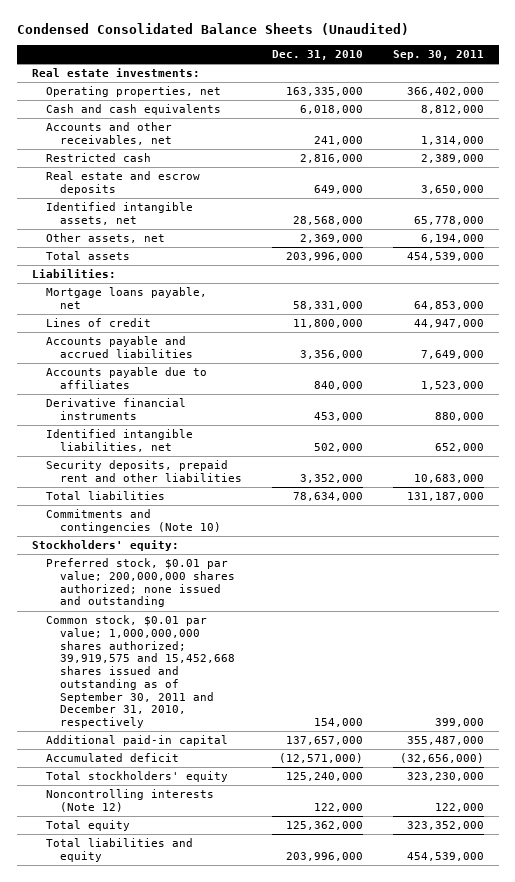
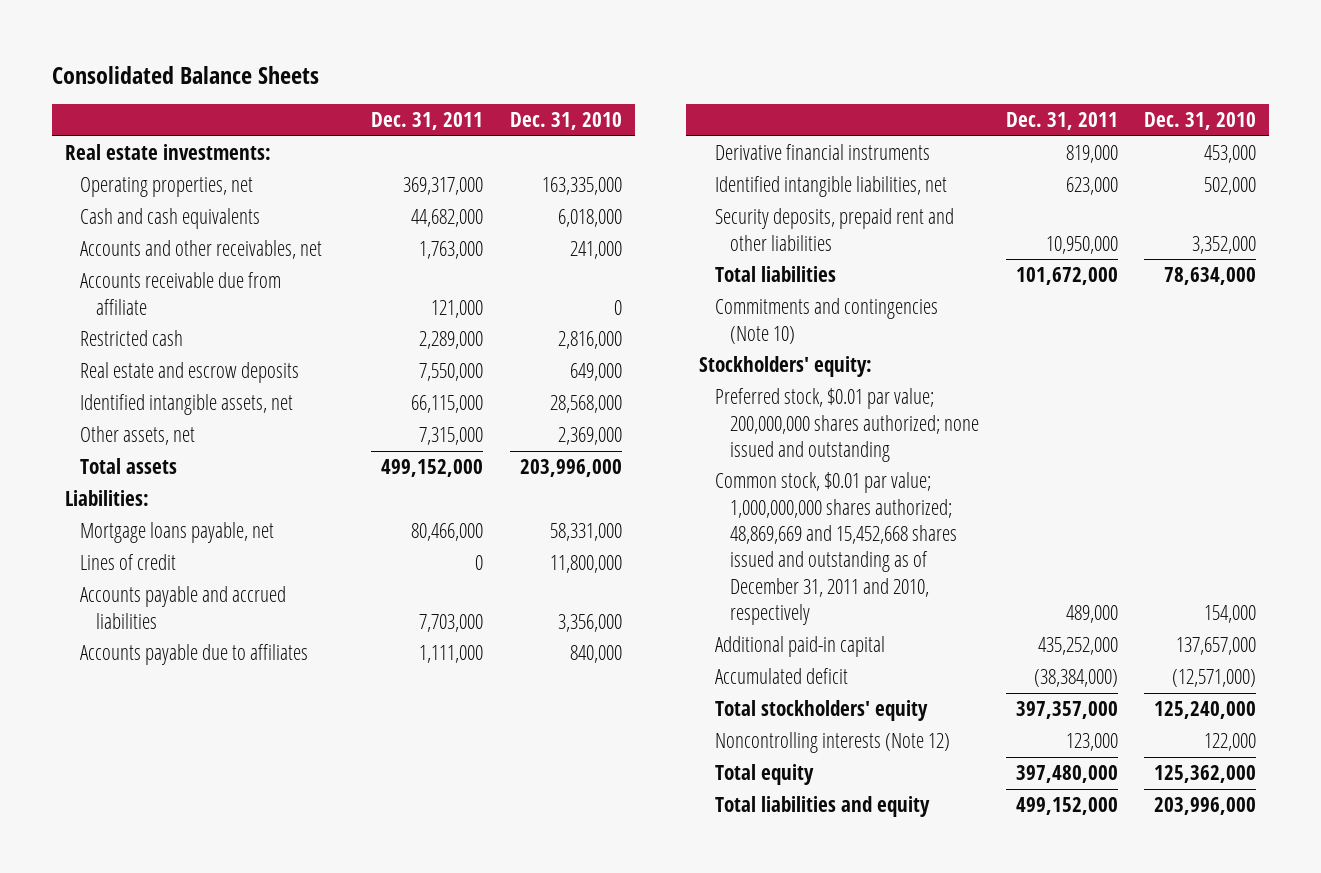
[16,22,409,35] Condensed Consolidated Balance Sheets (Unaudited) -> [51,65,319,84] Consolidated Balance Sheets
[392,49,484,60] Sep. 30, 2011 -> none
none -> [371,112,484,131] Dec. 31, 2011
none -> [80,272,282,315] Accounts receivable due from affiliate
[45,615,236,729] Common stock, $0.01 par value; 1,000,000,000 shares authorized; 39,919,575 and 15,452,668 shares issued and outstanding as of September 30, 2011 and December 31, 2010, respectively -> [714,472,958,626] Common stock, $0.01 par value; 1,000,000,000 shares authorized; 48,869,669 and 15,452,668 shares issued and outstanding as of December 31, 2011 and 2010, respectively

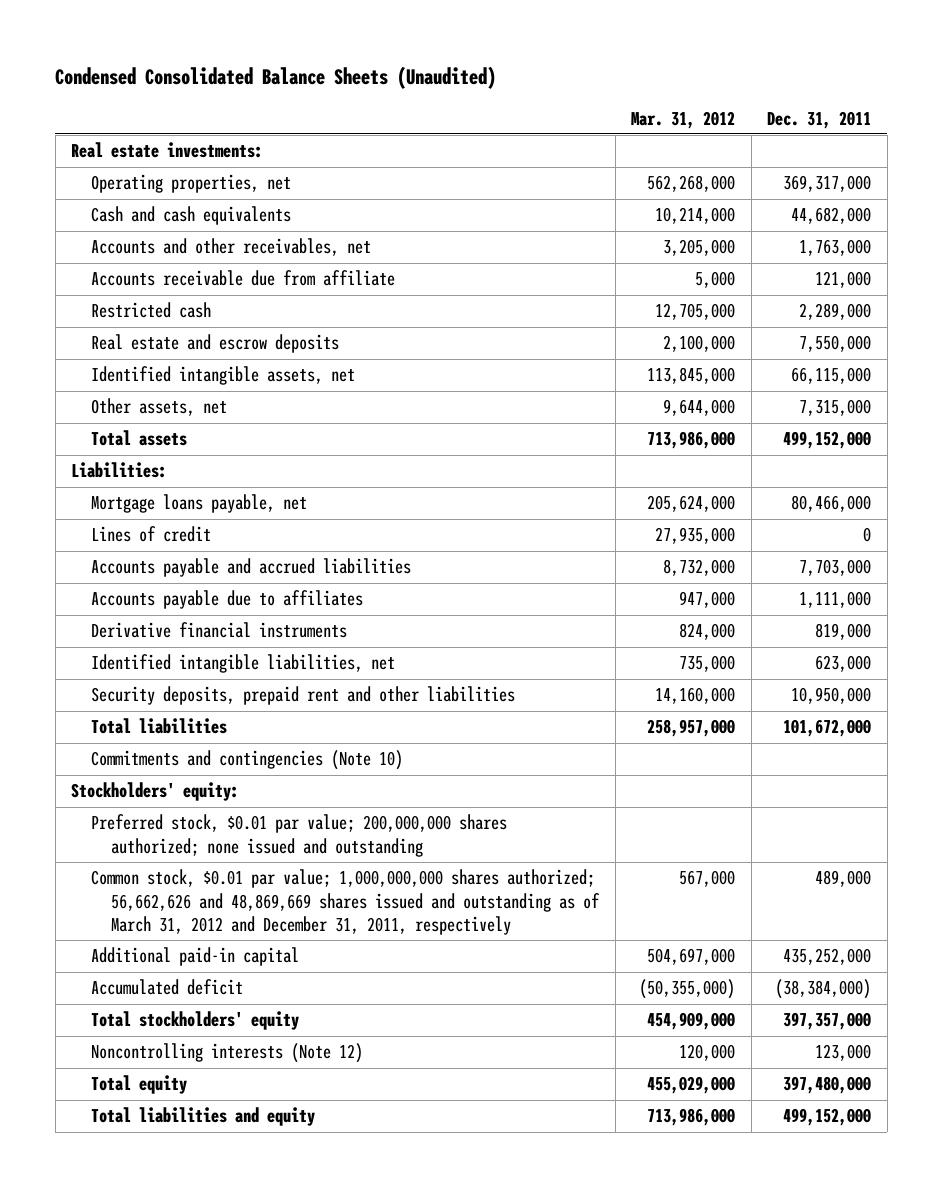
[51,65,319,84] Consolidated Balance Sheets -> [55,65,497,89] Condensed Consolidated Balance Sheets (Unaudited)
[509,112,622,131] Dec. 31, 2010 -> none
none -> [631,110,736,129] Mar. 31, 2012
[714,472,958,626] Common stock, $0.01 par value; 1,000,000,000 shares authorized; 48,869,669 and 15,452,668 shares issued and outstanding as of December 31, 2011 and 2010, respectively -> [91,869,601,936] Common stock, $0.01 par value; 1,000,000,000 shares authorized; 56,662,626 and 48,869,669 shares issued and outstanding as of March 31, 2012 and December 31, 2011, respectively

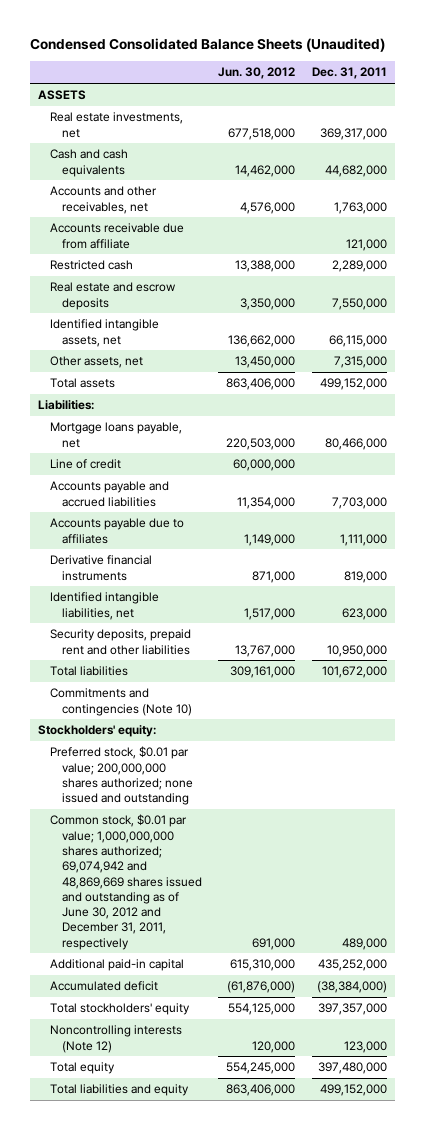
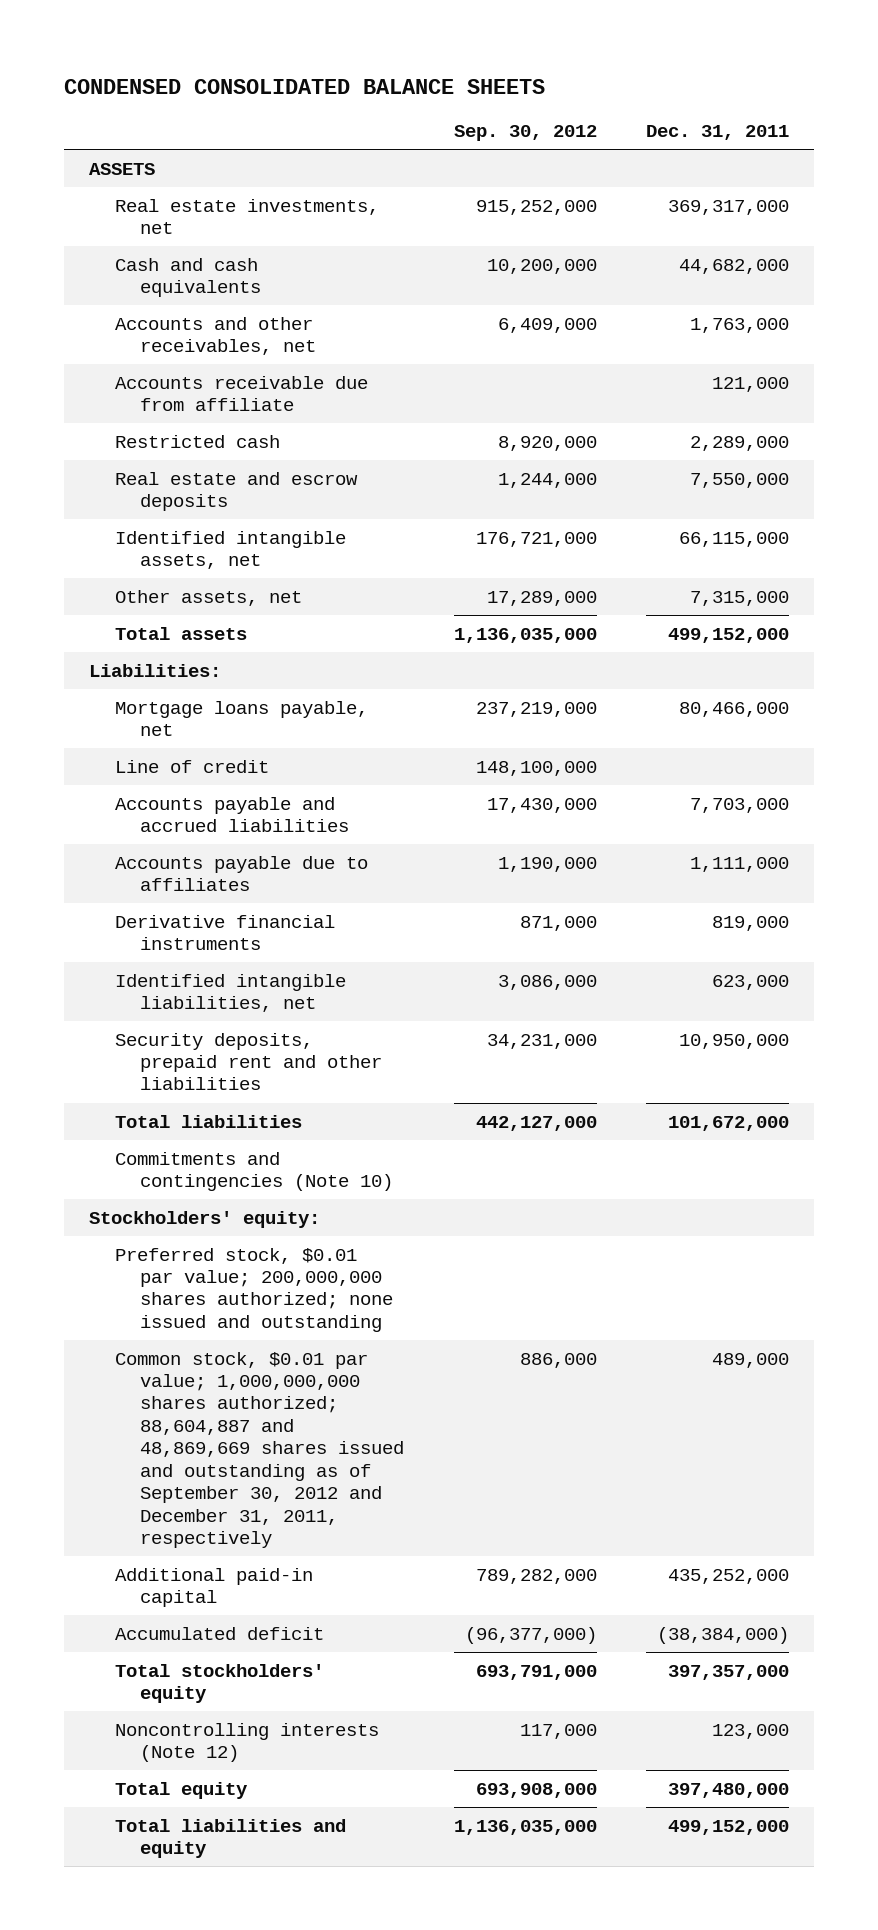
[29,37,385,52] Condensed Consolidated Balance Sheets (Unaudited) -> [64,78,546,94] CONDENSED CONSOLIDATED BALANCE SHEETS
[218,67,296,80] Jun. 30, 2012 -> none
none -> [453,125,597,142] Sep. 30, 2012
[49,814,202,950] Common stock, $0.01 par value; 1,000,000,000 shares authorized; 69,074,942 and 48,869,669 shares issued and outstanding as of June 30, 2012 and December 31, 2011, respectively -> [114,1351,405,1549] Common stock, $0.01 par value; 1,000,000,000 shares authorized; 88,604,887 and 48,869,669 shares issued and outstanding as of September 30, 2012 and December 31, 2011, respectively

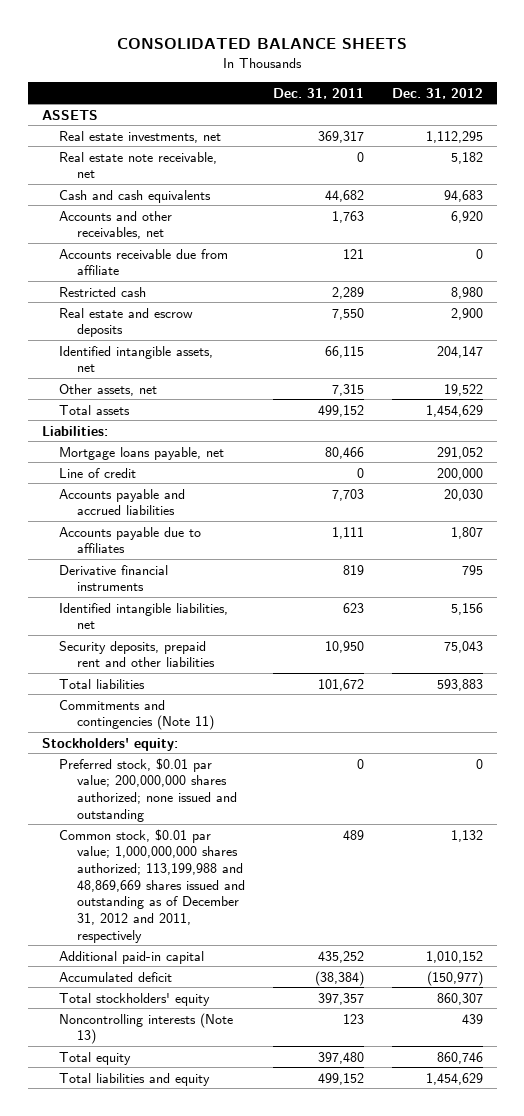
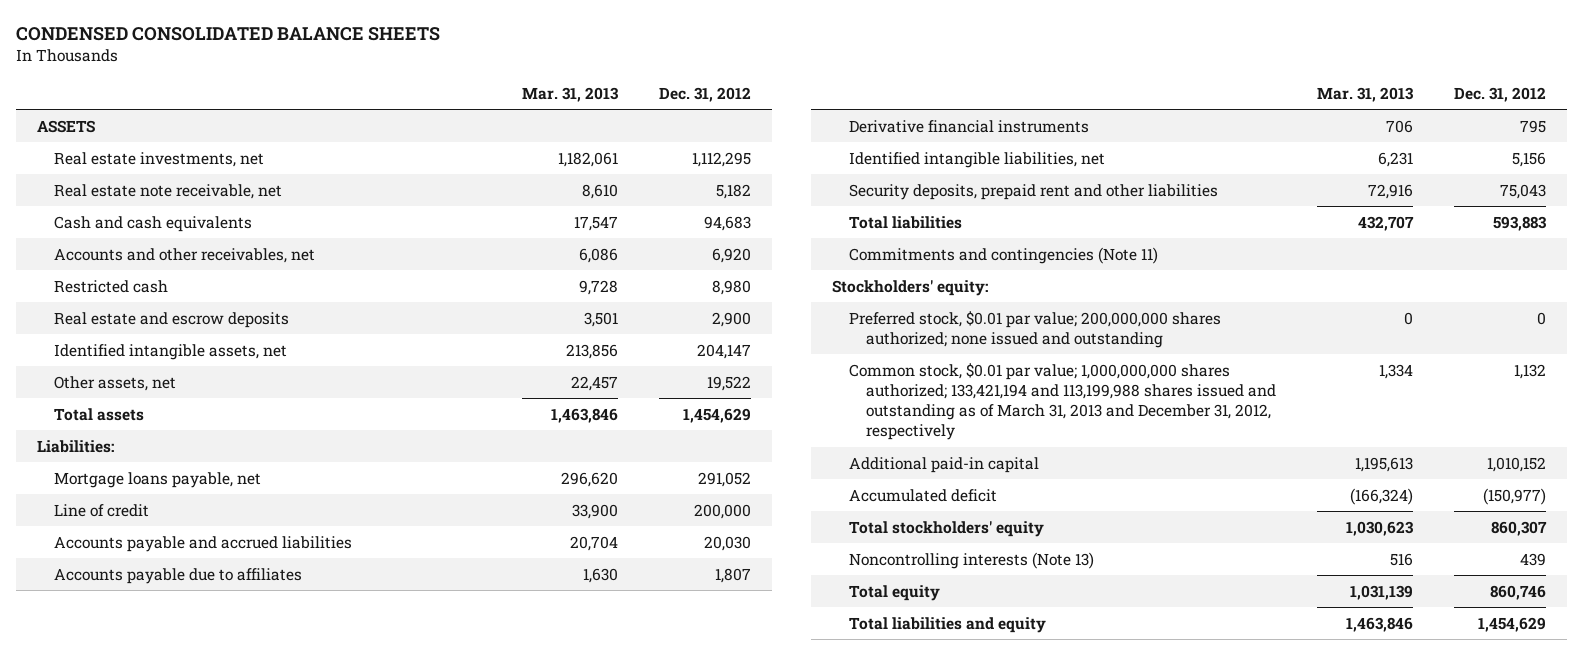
[117,38,408,50] CONSOLIDATED BALANCE SHEETS -> [16,27,441,42] CONDENSED CONSOLIDATED BALANCE SHEETS
[272,87,364,99] Dec. 31, 2011 -> none
none -> [522,86,620,102] Mar. 31, 2013
[59,248,229,276] Accounts receivable due from affiliate -> none
[59,828,245,943] Common stock, $0.01 par value; 1,000,000,000 shares authorized; 113,199,988 and 48,869,669 shares issued and outstanding as of December 31, 2012 and 2011, respectively -> [848,362,1276,441] Common stock, $0.01 par value; 1,000,000,000 shares authorized; 133,421,194 and 113,199,988 shares issued and outstanding as of March 31, 2013 and December 31, 2012, respectively

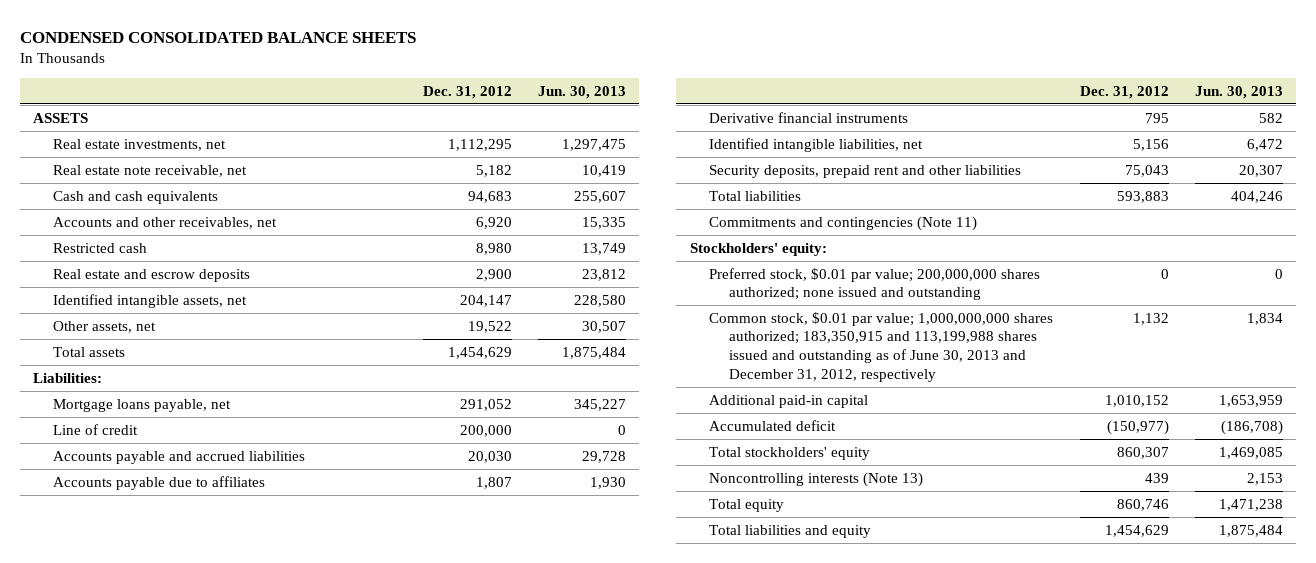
[522,86,620,102] Mar. 31, 2013 -> none
none -> [538,85,627,99] Jun. 30, 2013
[848,362,1276,441] Common stock, $0.01 par value; 1,000,000,000 shares authorized; 133,421,194 and 113,199,988 shares issued and outstanding as of March 31, 2013 and December 31, 2012, respectively -> [709,311,1054,382] Common stock, $0.01 par value; 1,000,000,000 shares authorized; 183,350,915 and 113,199,988 shares issued and outstanding as of June 30, 2013 and December 31, 2012, respectively

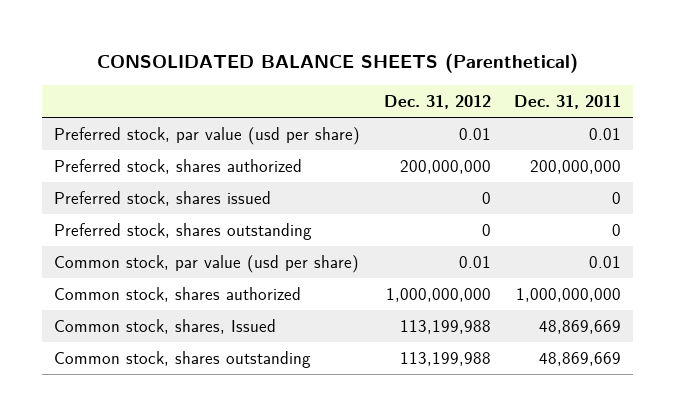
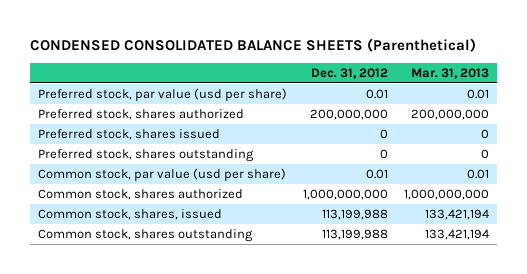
[96,53,578,74] CONSOLIDATED BALANCE SHEETS (Parenthetical) -> [29,37,476,52] CONDENSED CONSOLIDATED BALANCE SHEETS (Parenthetical)
[514,95,622,110] Dec. 31, 2011 -> none
none -> [411,67,490,79] Mar. 31, 2013
[54,319,277,335] Common stock, shares, Issued -> [37,209,222,221] Common stock, shares, issued

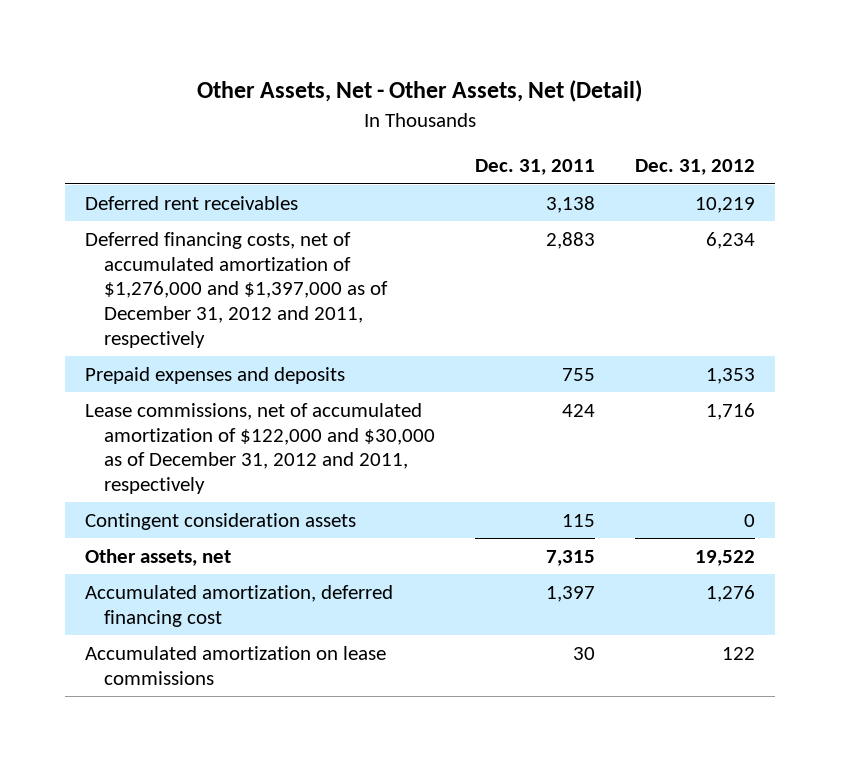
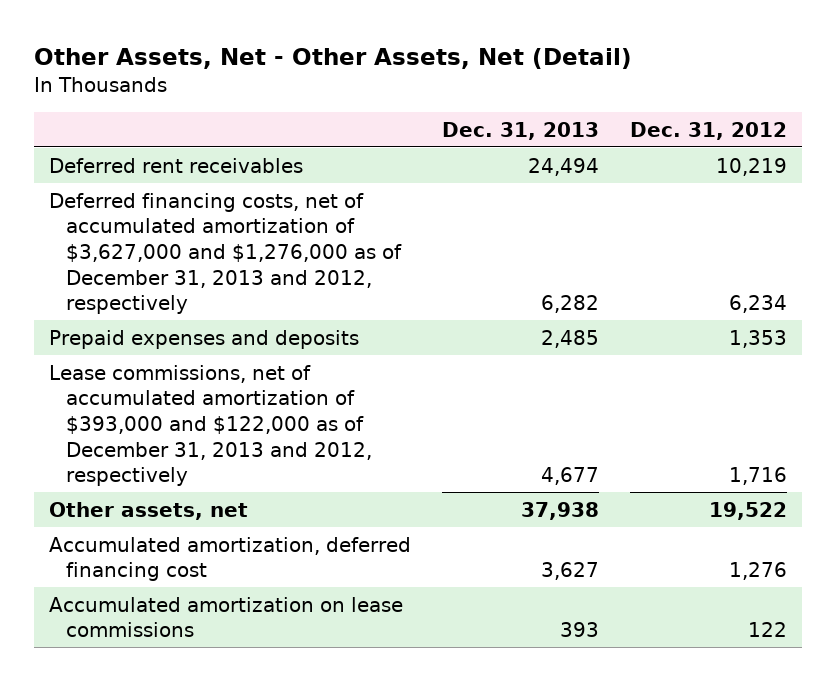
[475,159,596,176] Dec. 31, 2011 -> none
none -> [442,121,600,140] Dec. 31, 2013
[85,231,389,348] Deferred financing costs, net of accumulated amortization of $1,276,000 and $1,397,000 as of December 31, 2012 and 2011, respectively -> [49,192,403,315] Deferred financing costs, net of accumulated amortization of $3,627,000 and $1,276,000 as of December 31, 2013 and 2012, respectively
[85,512,357,530] Contingent consideration assets -> none
[85,402,436,495] Lease commissions, net of accumulated amortization of $122,000 and $30,000 as of December 31, 2012 and 2011, respectively -> [49,364,373,487] Lease commissions, net of accumulated amortization of $393,000 and $122,000 as of December 31, 2013 and 2012, respectively

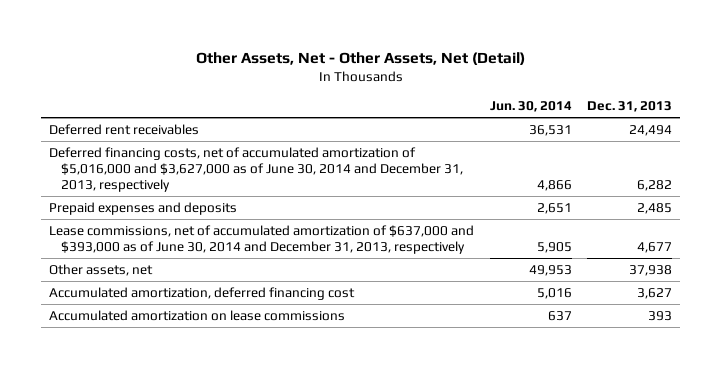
[629,121,787,140] Dec. 31, 2012 -> none
none -> [489,101,572,113] Jun. 30, 2014
[49,192,403,315] Deferred financing costs, net of accumulated amortization of $3,627,000 and $1,276,000 as of December 31, 2013 and 2012, respectively -> [49,146,464,193] Deferred financing costs, net of accumulated amortization of $5,016,000 and $3,627,000 as of June 30, 2014 and December 31, 2013, respectively
[49,364,373,487] Lease commissions, net of accumulated amortization of $393,000 and $122,000 as of December 31, 2013 and 2012, respectively -> [49,224,475,255] Lease commissions, net of accumulated amortization of $637,000 and $393,000 as of June 30, 2014 and December 31, 2013, respectively

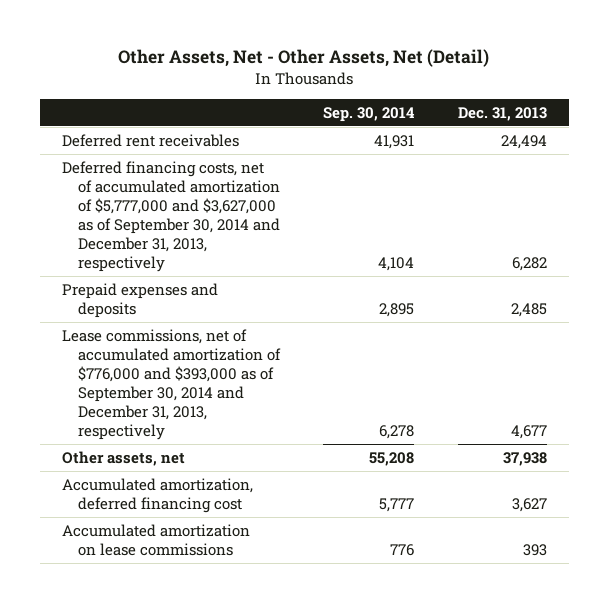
[489,101,572,113] Jun. 30, 2014 -> none
none -> [323,106,416,122] Sep. 30, 2014
[49,146,464,193] Deferred financing costs, net of accumulated amortization of $5,016,000 and $3,627,000 as of June 30, 2014 and December 31, 2013, respectively -> [61,161,280,272] Deferred financing costs, net of accumulated amortization of $5,777,000 and $3,627,000 as of September 30, 2014 and December 31, 2013, respectively
[49,224,475,255] Lease commissions, net of accumulated amortization of $637,000 and $393,000 as of June 30, 2014 and December 31, 2013, respectively -> [61,329,281,440] Lease commissions, net of accumulated amortization of $776,000 and $393,000 as of September 30, 2014 and December 31, 2013, respectively

